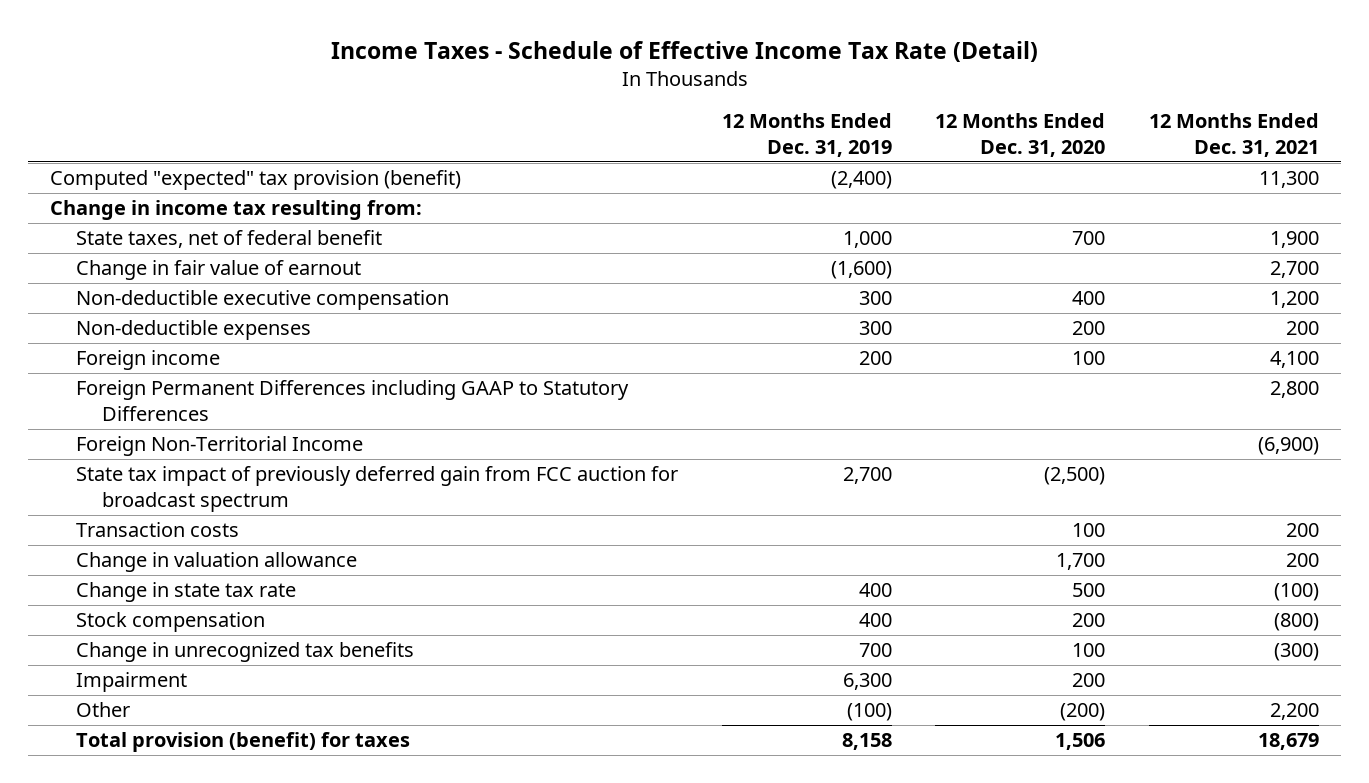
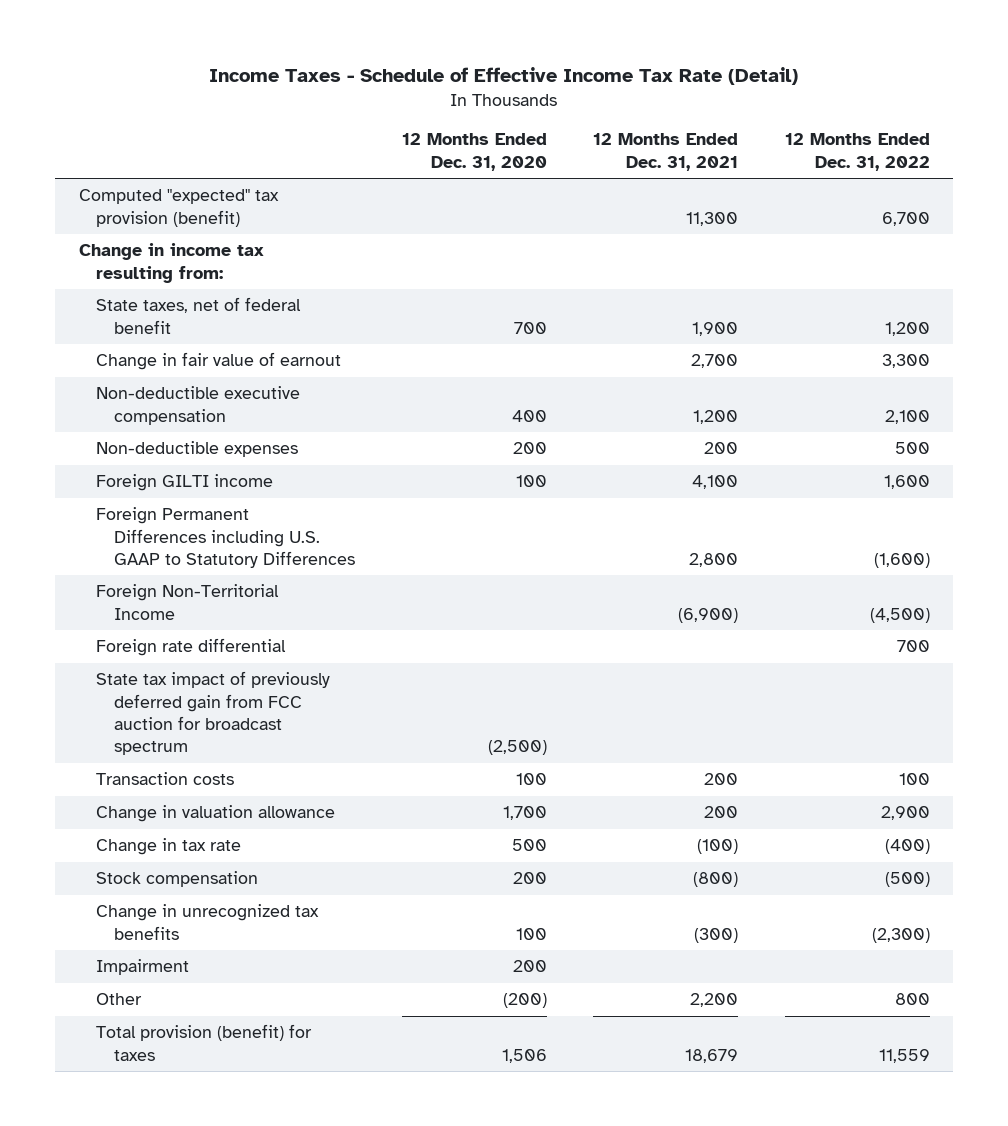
[721,113,892,157] 12 Months Ended Dec. 31, 2019 -> none
none -> [784,133,930,171] 12 Months Ended Dec. 31, 2022
[76,350,221,371] Foreign income -> [96,474,274,492] Foreign GILTI income
[76,380,630,421] Foreign Permanent Differences including GAAP to Statutory Differences -> [96,507,356,569] Foreign Permanent Differences including U.S. GAAP to Statutory Differences
none -> [96,638,287,657] Foreign rate differential
[76,582,297,603] Change in state tax rate -> [96,838,242,856] Change in tax rate

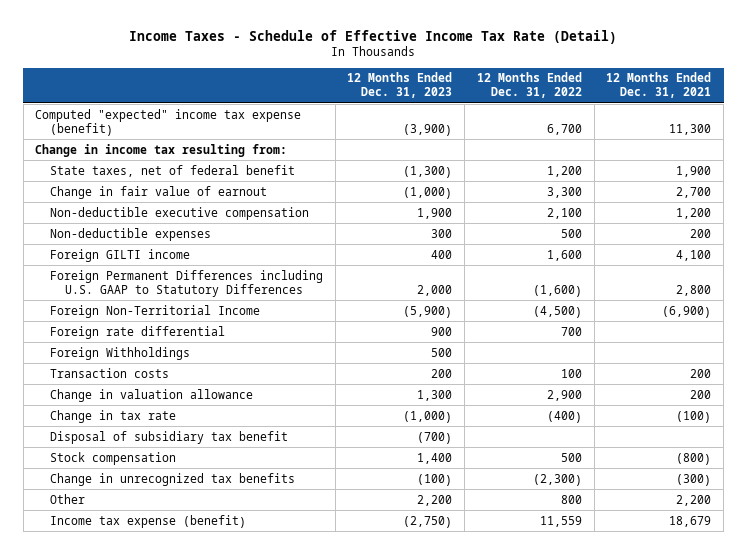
[401,133,547,171] 12 Months Ended Dec. 31, 2020 -> none
none -> [347,72,453,99] 12 Months Ended Dec. 31, 2023
[78,189,279,227] Computed "expected" tax provision (benefit) -> [35,108,302,136] Computed "expected" income tax expense (benefit)
[96,671,331,756] State tax impact of previously deferred gain from FCC auction for broadcast spectrum -> none
none -> [50,346,191,360] Foreign Withholdings
none -> [50,430,289,444] Disposal of subsidiary tax benefit
[884,872,930,888] (500) -> [560,452,582,462] 500
[96,959,190,976] Impairment -> none
[96,1024,313,1061] Total provision (benefit) for taxes -> [50,514,247,528] Income tax expense (benefit)

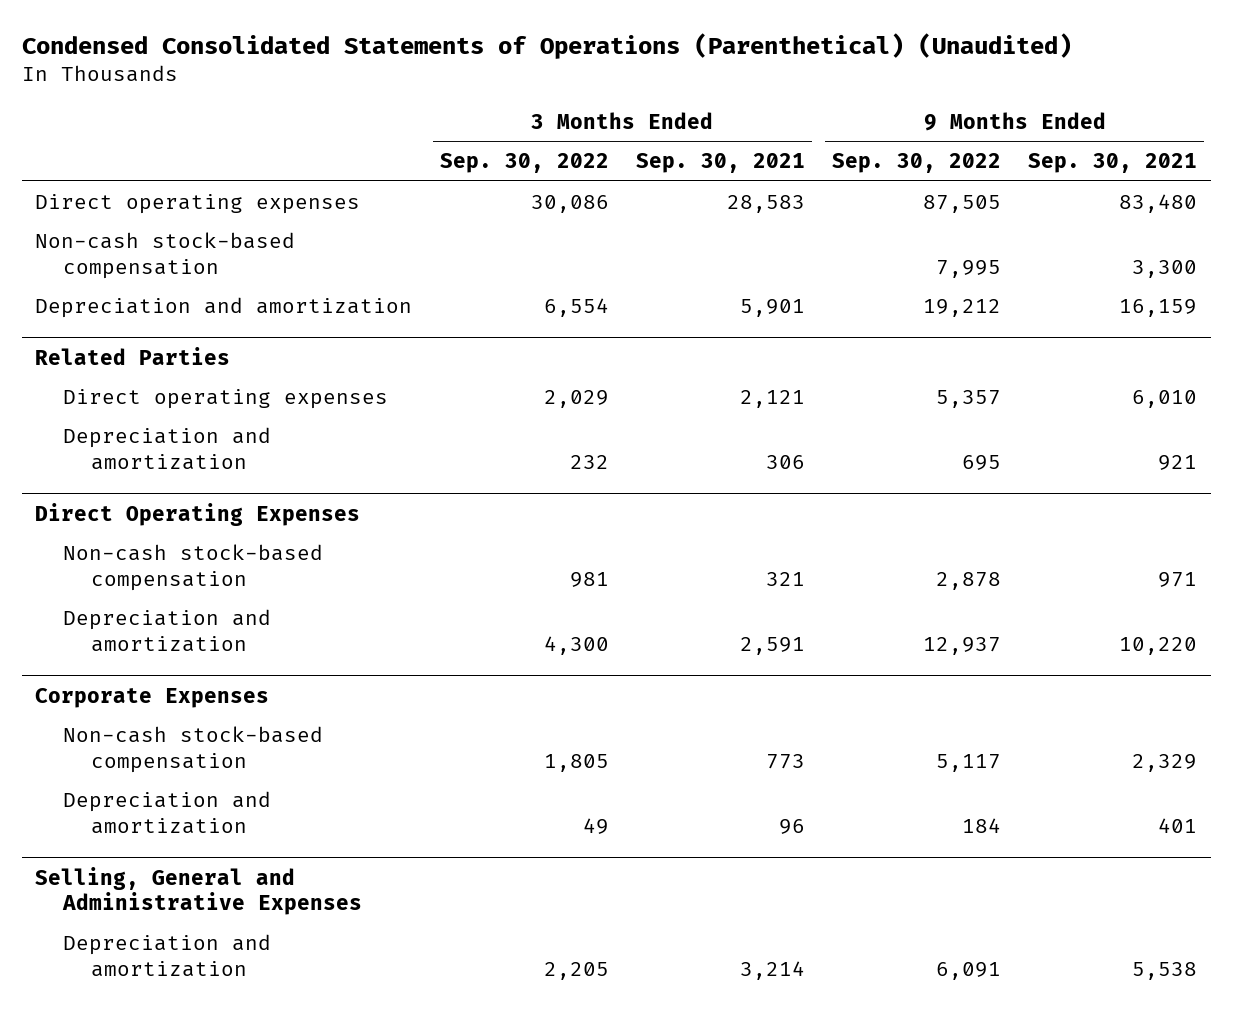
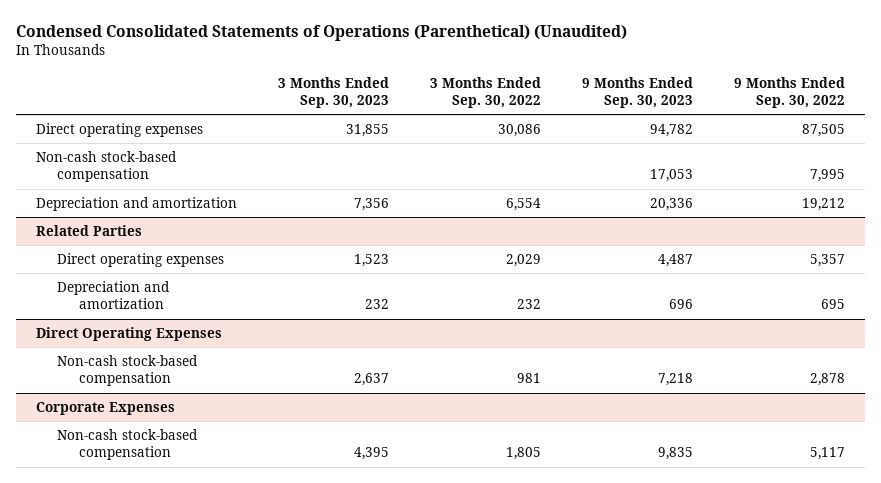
[635,153,805,174] Sep. 30, 2021 -> none
[1028,153,1198,174] Sep. 30, 2021 -> none
none -> [278,76,390,109] 3 Months Ended Sep. 30, 2023
none -> [581,76,693,109] 9 Months Ended Sep. 30, 2023
[63,608,272,652] Depreciation and amortization -> none
[63,790,272,834] Depreciation and amortization -> none
[35,866,363,916] Selling, General and Administrative Expenses -> none
[63,933,272,977] Depreciation and amortization -> none

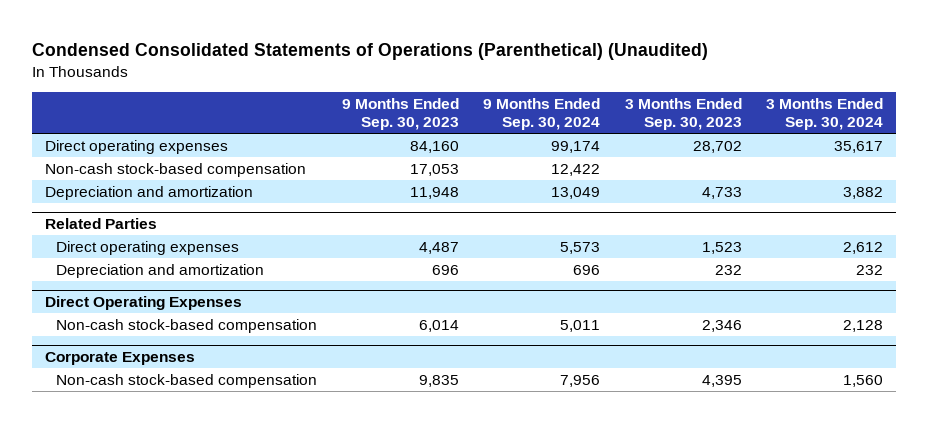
[429,76,541,109] 3 Months Ended Sep. 30, 2022 -> none
[733,76,845,109] 9 Months Ended Sep. 30, 2022 -> none
none -> [483,97,601,131] 9 Months Ended Sep. 30, 2024
none -> [766,97,884,131] 3 Months Ended Sep. 30, 2024
[346,123,390,137] 31,855 -> [692,140,742,153] 28,702
[649,123,693,137] 94,782 -> [409,140,459,153] 84,160
[354,197,390,211] 7,356 -> [701,186,742,199] 4,733
[649,197,693,211] 20,336 -> [409,186,459,199] 11,948
[354,373,390,387] 2,637 -> [701,319,742,332] 2,346
[657,373,693,387] 7,218 -> [418,319,459,332] 6,014

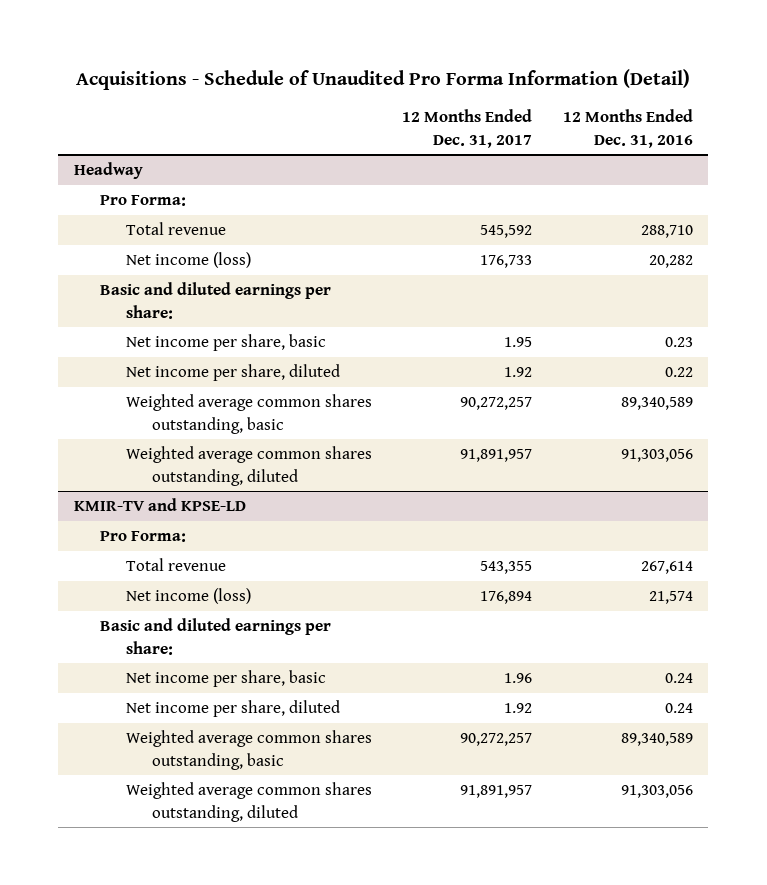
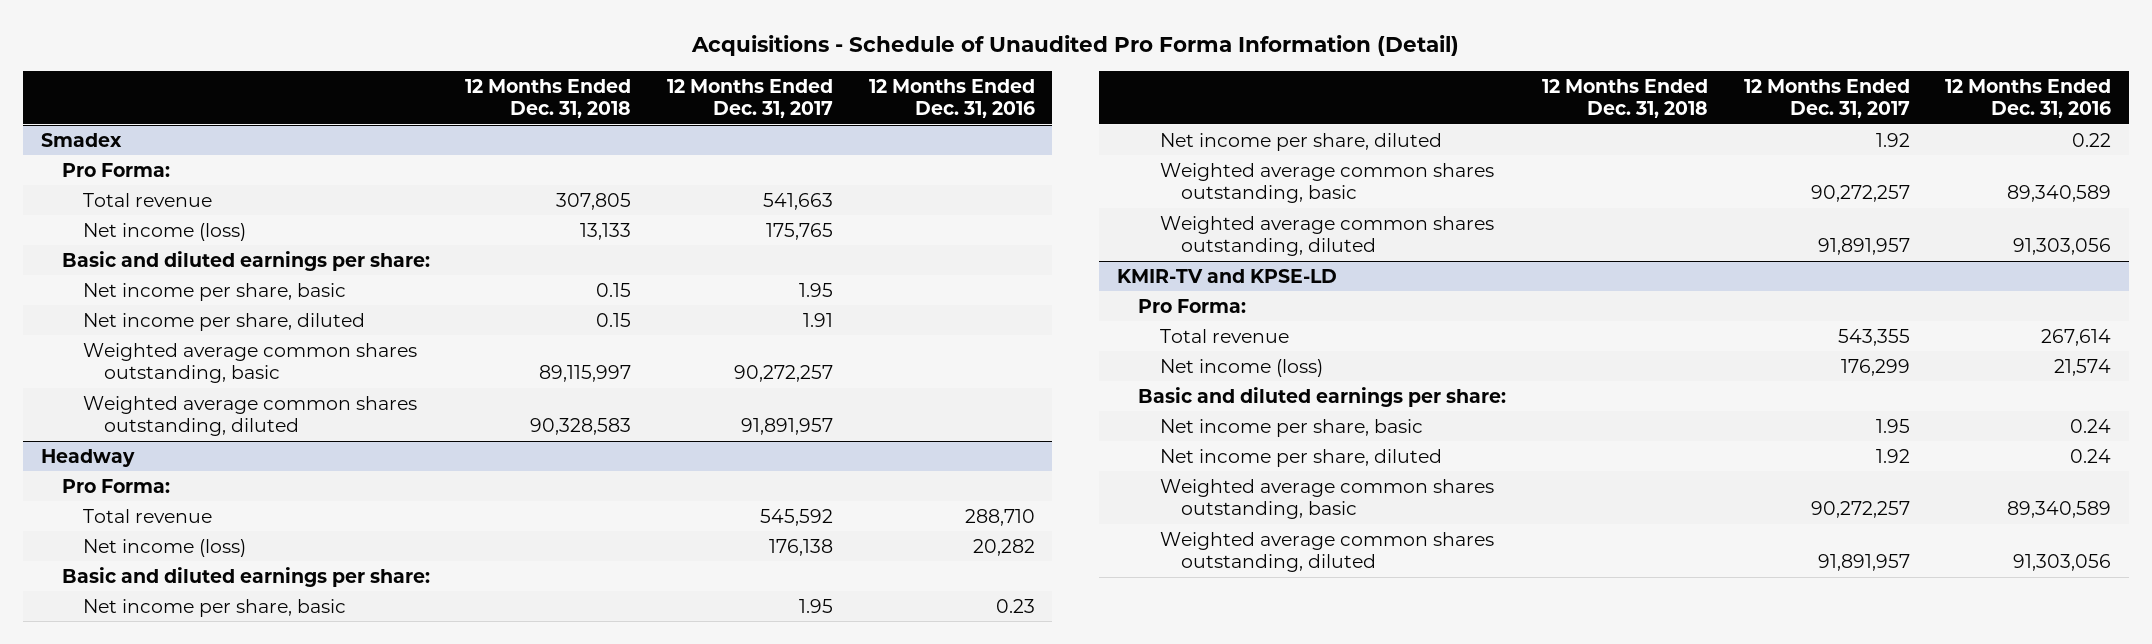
none -> [465,78,632,119] 12 Months Ended Dec. 31, 2018
none -> [40,132,122,147] Smadex
none -> [61,162,170,177] Pro Forma:
none -> [83,192,213,207] Total revenue
none -> [83,222,247,241] Net income (loss)
none -> [61,250,430,271] Basic and diluted earnings per share:
none -> [83,282,347,301] Net income per share, basic
none -> [83,312,366,331] Net income per share, diluted
none -> [83,342,418,384] Weighted average common shares outstanding, basic
none -> [83,395,418,437] Weighted average common shares outstanding, diluted
[480,255,533,269] 176,733 -> [768,538,833,556] 176,138
[480,591,533,605] 176,894 -> [1840,358,1910,376] 176,299
[504,673,533,684] 1.96 -> [1875,418,1910,433] 1.95

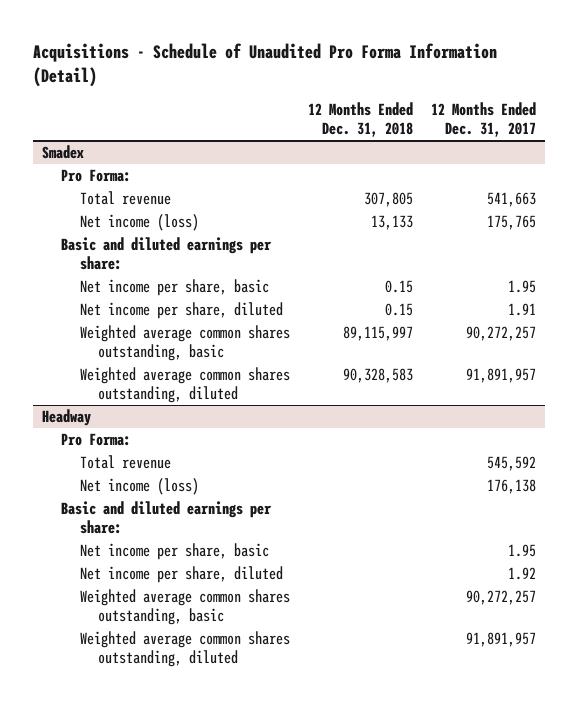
[868,78,1035,119] 12 Months Ended Dec. 31, 2016 -> none
[1117,268,1338,283] KMIR-TV and KPSE-LD -> none
[1138,298,1247,313] Pro Forma: -> none
[1159,328,1289,343] Total revenue -> none
[1159,358,1323,377] Net income (loss) -> none
[1138,386,1507,407] Basic and diluted earnings per share: -> none
[1159,418,1423,437] Net income per share, basic -> none
[1159,448,1442,467] Net income per share, diluted -> none
[1159,478,1494,520] Weighted average common shares outstanding, basic -> none
[1159,531,1494,573] Weighted average common shares outstanding, diluted -> none

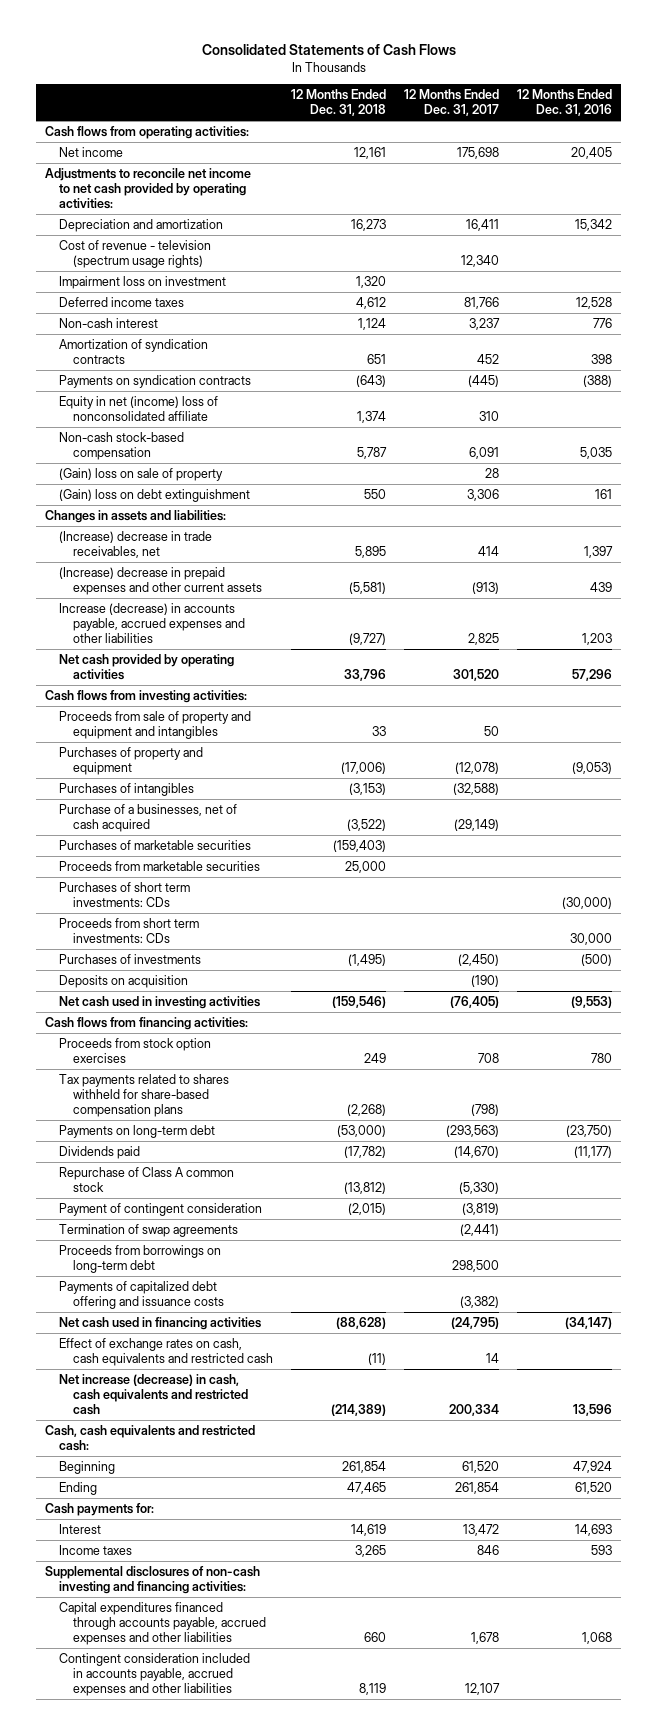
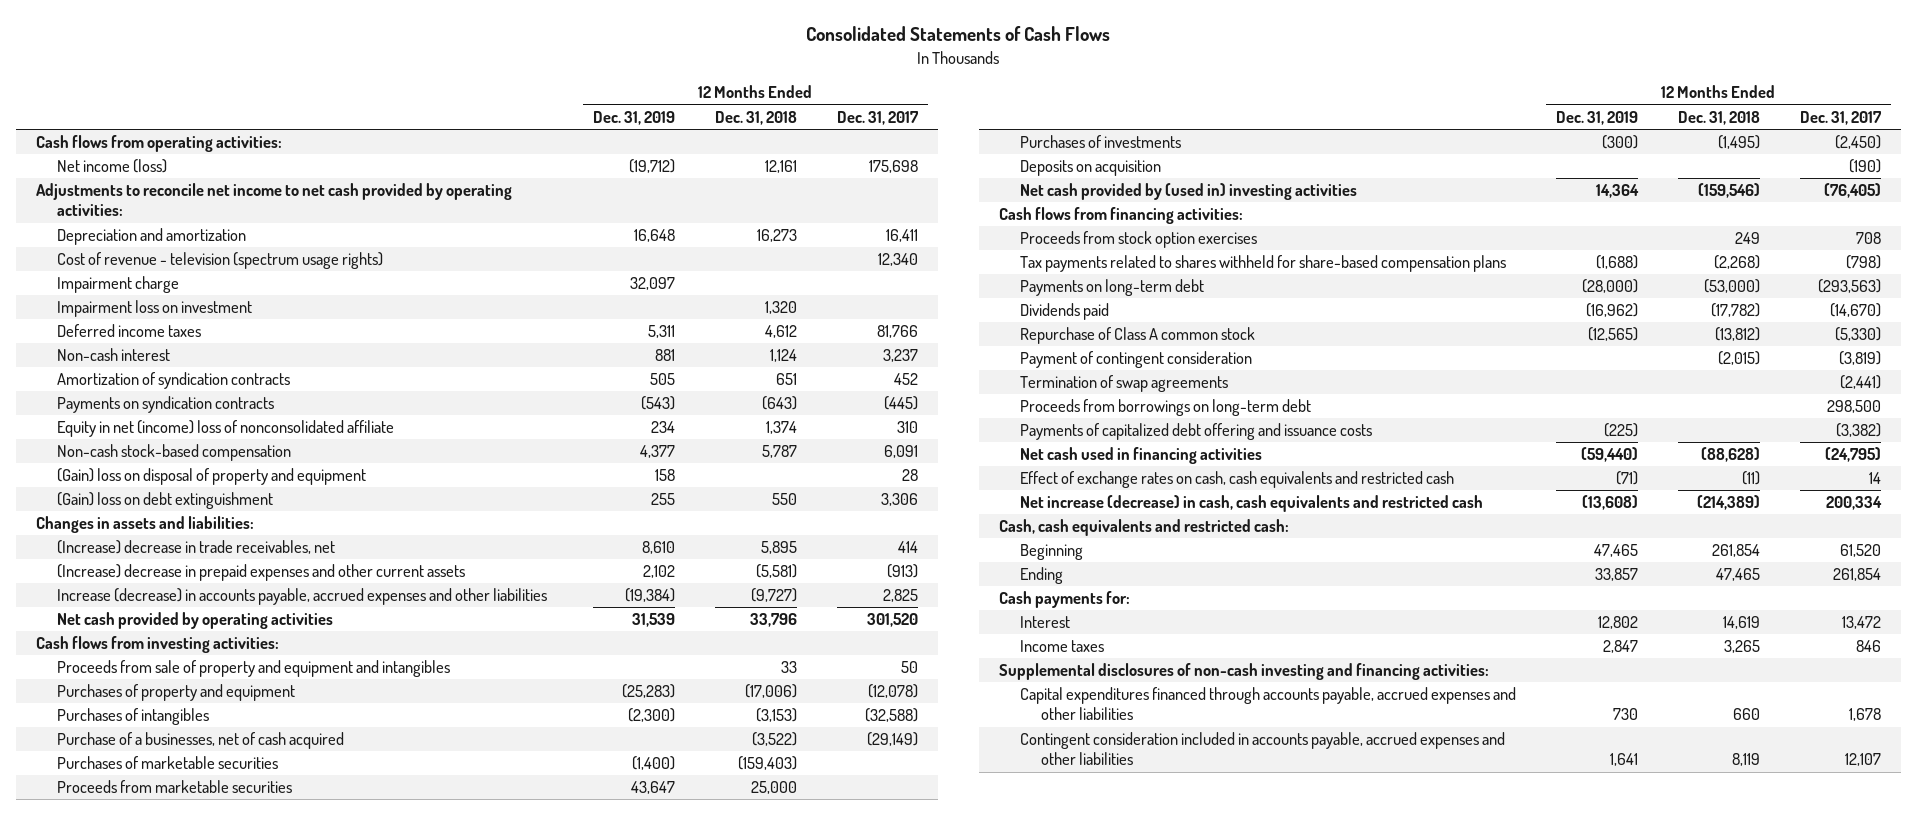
[516,89,612,117] 12 Months Ended Dec. 31, 2016 -> none
none -> [592,110,675,125] Dec. 31, 2019
[58,146,123,157] Net income -> [56,159,167,174] Net income (loss)
none -> [56,276,179,294] Impairment charge
[58,467,223,481] (Gain) loss on sale of property -> [56,468,366,486] (Gain) loss on disposal of property and equipment
[58,881,190,908] Purchases of short term investments: CDs -> none
[58,917,199,944] Proceeds from short term investments: CDs -> none
[58,995,260,1009] Net cash used in investing activities -> [1019,183,1357,201] Net cash provided by (used in) investing activities

